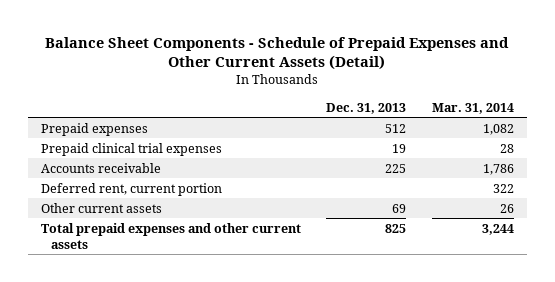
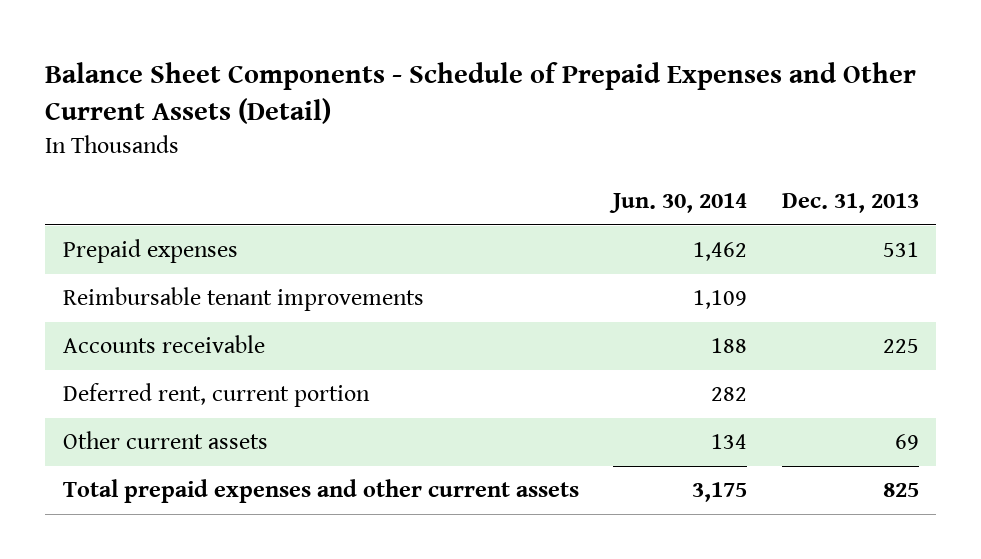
[431,102,514,114] Mar. 31, 2014 -> none
none -> [609,193,748,214] Jun. 30, 2014
[40,142,222,156] Prepaid clinical trial expenses -> none
[385,123,407,133] 512 -> [882,242,919,258] 531
none -> [62,287,424,312] Reimbursable tenant improvements

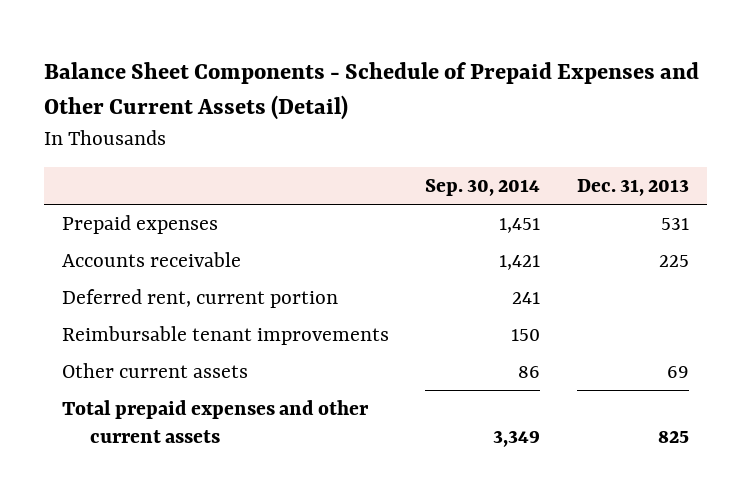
[609,193,748,214] Jun. 30, 2014 -> none
none -> [425,179,541,197] Sep. 30, 2014
[62,287,424,312] Reimbursable tenant improvements -> [62,325,390,345] Reimbursable tenant improvements

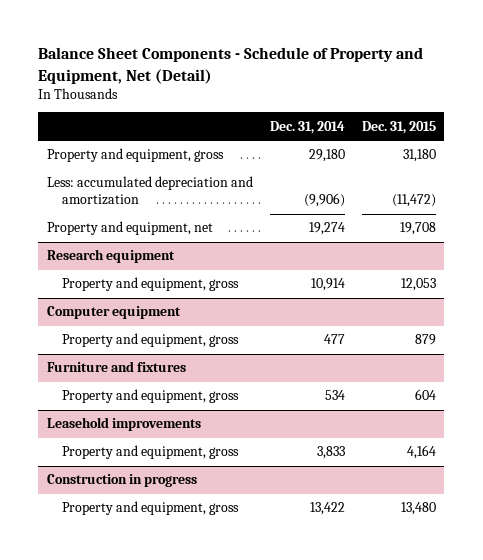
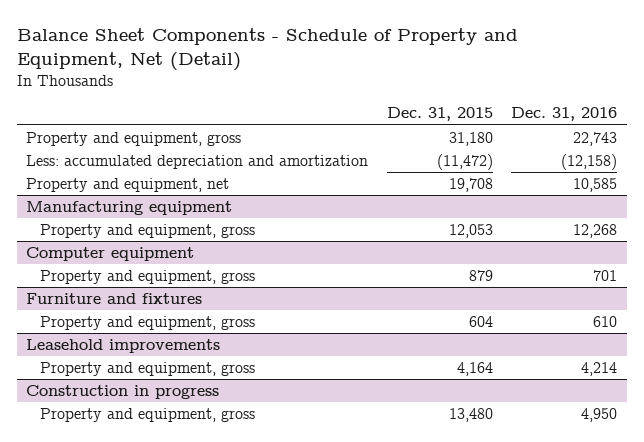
[269,120,345,134] Dec. 31, 2014 -> none
none -> [511,107,618,122] Dec. 31, 2016
[46,249,175,264] Research equipment -> [26,201,233,216] Manufacturing equipment

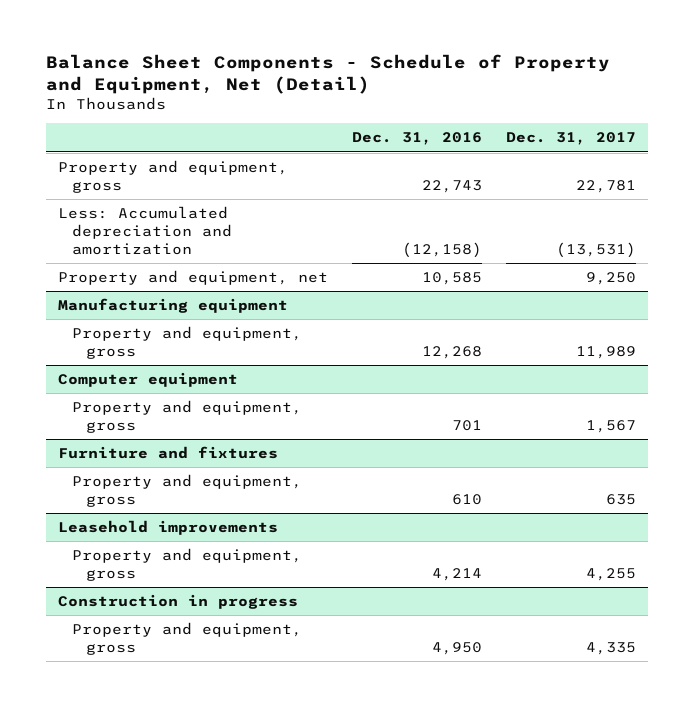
[386,107,493,122] Dec. 31, 2015 -> none
none -> [505,132,636,146] Dec. 31, 2017
[26,155,369,170] Less: accumulated depreciation and amortization -> [58,206,233,255] Less: Accumulated depreciation and amortization

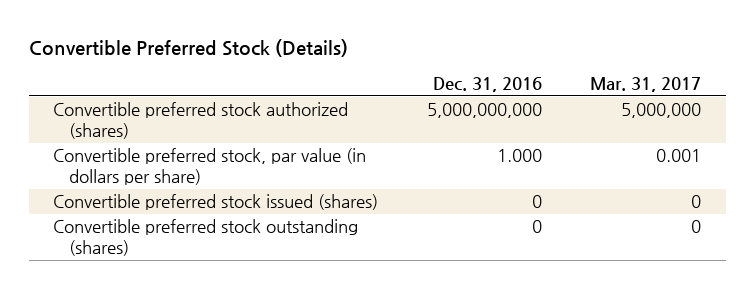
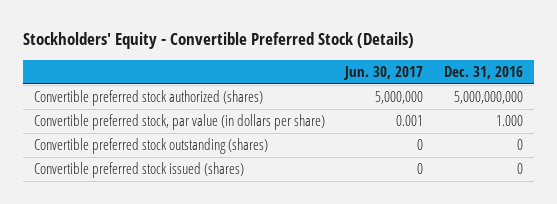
[28,39,348,58] Convertible Preferred Stock (Details) -> [23,32,415,50] Stockholders' Equity - Convertible Preferred Stock (Details)
[590,76,702,92] Mar. 31, 2017 -> none
none -> [343,65,424,80] Jun. 30, 2017
[53,194,379,211] Convertible preferred stock issued (shares) -> [33,162,244,179] Convertible preferred stock issued (shares)

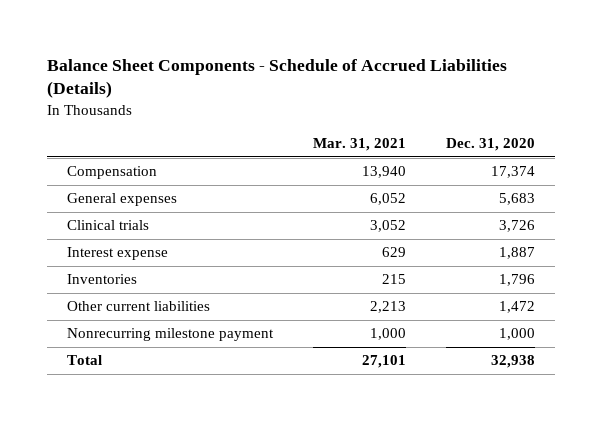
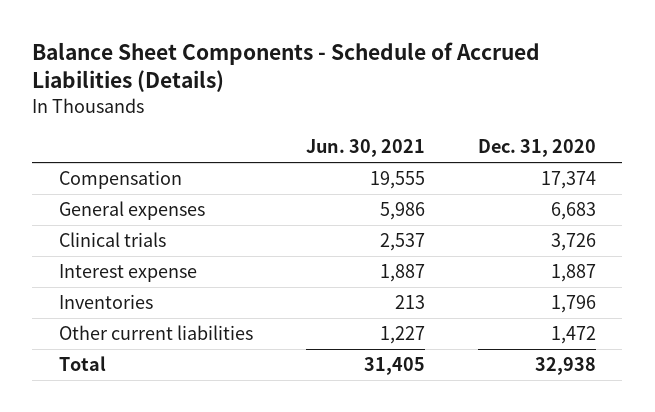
[313,138,407,152] Mar. 31, 2021 -> none
none -> [305,139,425,158] Jun. 30, 2021
[499,193,536,206] 5,683 -> [550,202,596,221] 6,683
[67,328,275,342] Nonrecurring milestone payment -> none

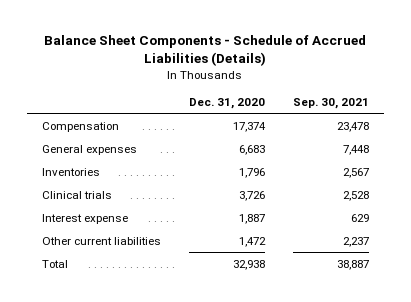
[305,139,425,158] Jun. 30, 2021 -> none
none -> [293,98,370,110] Sep. 30, 2021
[58,294,153,310] Inventories -> [41,167,100,176] Inventories

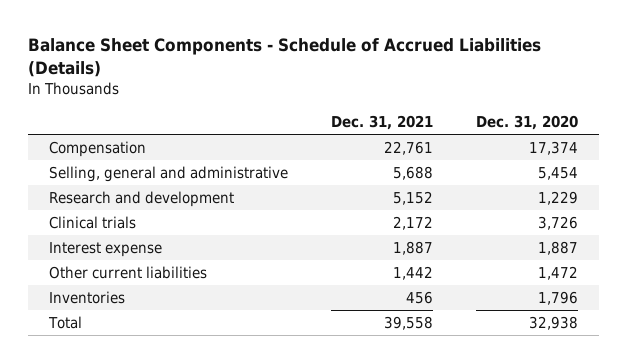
[293,98,370,110] Sep. 30, 2021 -> none
none -> [331,115,434,131] Dec. 31, 2021
[41,144,137,155] General expenses -> none
none -> [49,165,289,182] Selling, general and administrative
none -> [49,190,235,207] Research and development
[41,167,100,176] Inventories -> [49,290,126,304] Inventories

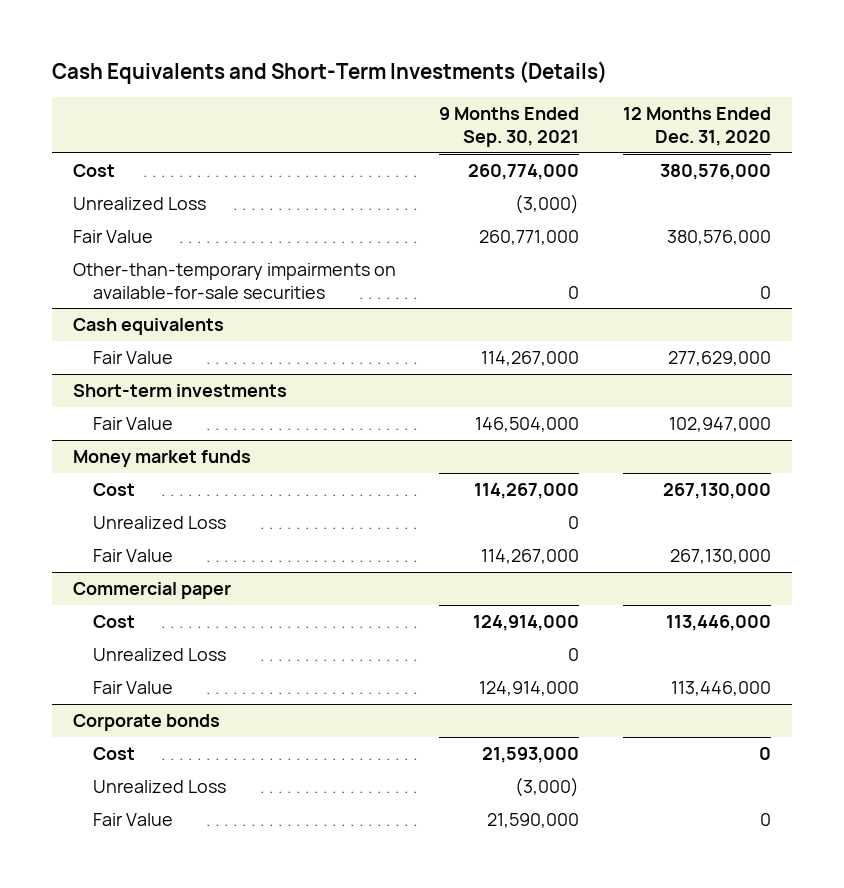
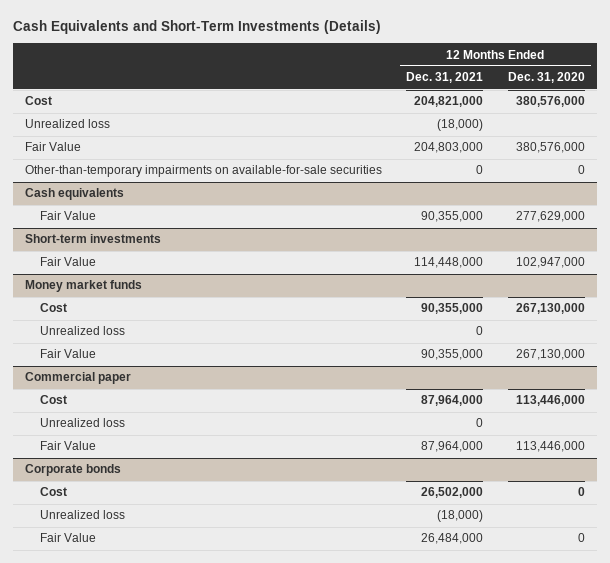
[439,106,580,147] 9 Months Ended Sep. 30, 2021 -> none
none -> [406,72,484,84] Dec. 31, 2021
[73,196,207,210] Unrealized Loss -> [25,119,111,129] Unrealized loss
[92,515,226,529] Unrealized Loss -> [39,326,125,336] Unrealized loss
[92,647,226,661] Unrealized Loss -> [39,418,125,428] Unrealized loss
[92,779,226,793] Unrealized Loss -> [39,510,125,520] Unrealized loss

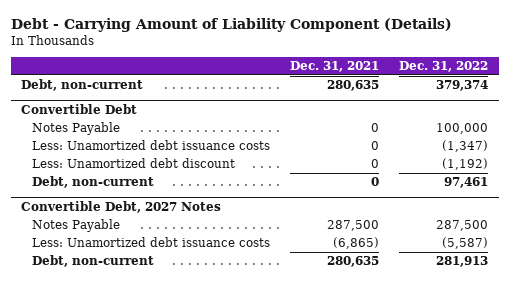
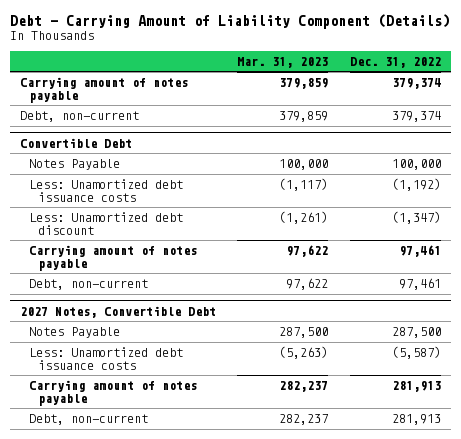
[290,61,380,73] Dec. 31, 2021 -> none
none -> [237,57,329,69] Mar. 31, 2023
none -> [20,77,189,104] Carrying amount of notes payable
[442,140,489,153] (1,347) -> [391,178,441,192] (1,192)
[442,158,489,171] (1,192) -> [391,211,441,225] (1,347)
none -> [29,245,198,272] Carrying amount of notes payable
[21,201,222,214] Convertible Debt, 2027 Notes -> [20,305,217,318] 2027 Notes, Convertible Debt
none -> [29,380,198,407] Carrying amount of notes payable

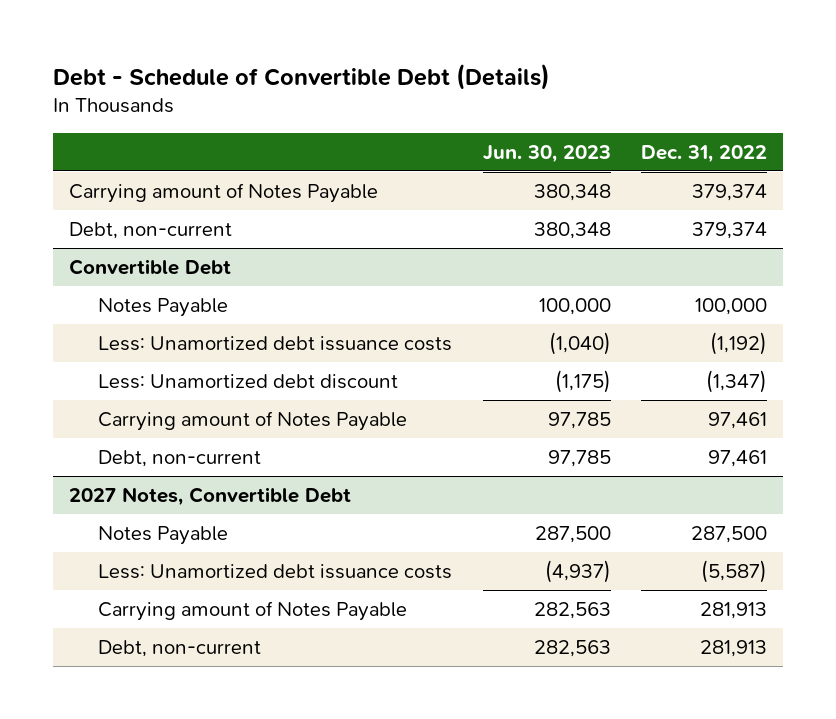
[9,14,450,30] Debt - Carrying Amount of Liability Component (Details) -> [53,63,551,90] Debt - Schedule of Convertible Debt (Details)
[237,57,329,69] Mar. 31, 2023 -> none
none -> [482,144,611,163] Jun. 30, 2023
[20,77,189,104] Carrying amount of notes payable -> [68,182,378,203] Carrying amount of Notes Payable
[29,245,198,272] Carrying amount of notes payable -> [98,410,408,431] Carrying amount of Notes Payable
[29,380,198,407] Carrying amount of notes payable -> [98,600,408,621] Carrying amount of Notes Payable

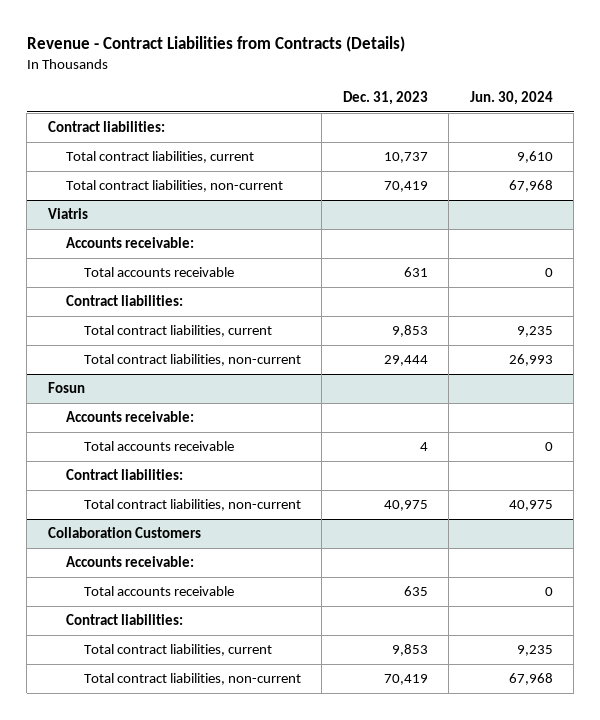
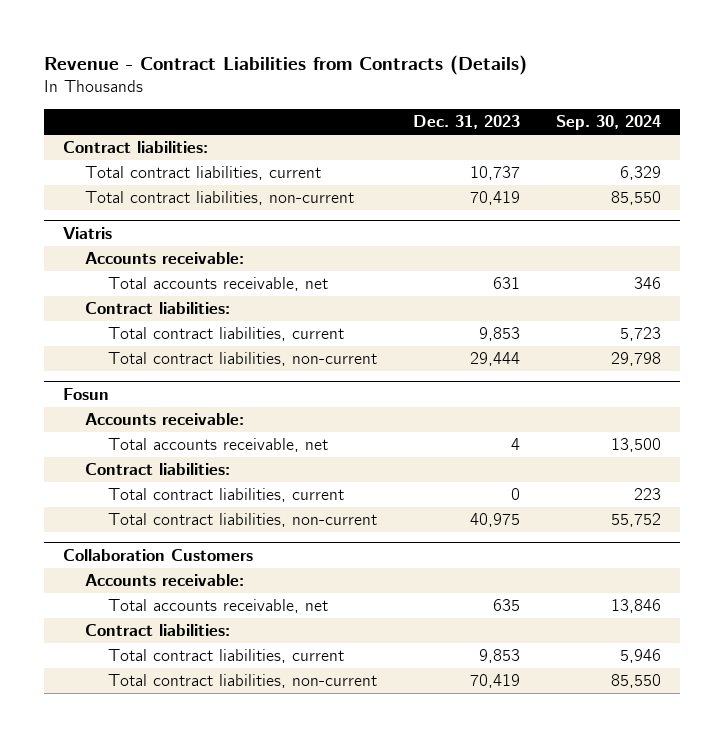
[469,90,553,105] Jun. 30, 2024 -> none
none -> [556,115,662,131] Sep. 30, 2024
[83,267,234,278] Total accounts receivable -> [107,277,328,292] Total accounts receivable, net
[83,441,234,452] Total accounts receivable -> [107,438,328,453] Total accounts receivable, net
none -> [107,488,344,503] Total contract liabilities, current
[83,586,234,597] Total accounts receivable -> [107,599,328,614] Total accounts receivable, net

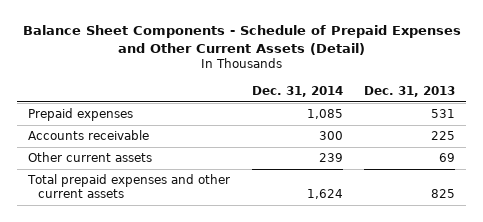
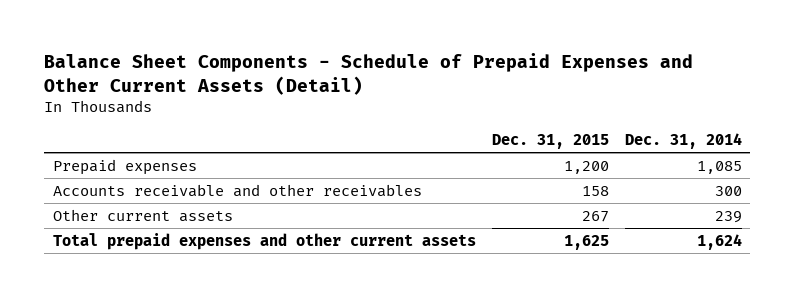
[364,85,456,97] Dec. 31, 2013 -> none
none -> [491,134,609,150] Dec. 31, 2015
[28,130,150,141] Accounts receivable -> [52,183,422,197] Accounts receivable and other receivables

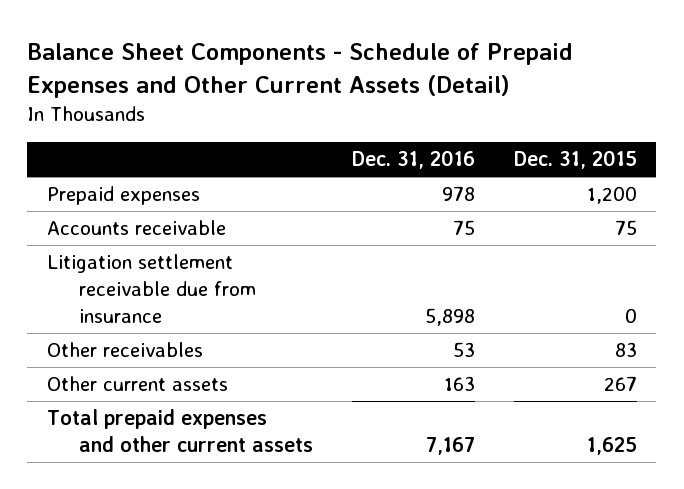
[624,133,742,150] Dec. 31, 2014 -> none
none -> [351,150,475,170] Dec. 31, 2016
[52,183,422,197] Accounts receivable and other receivables -> [46,219,226,235] Accounts receivable
[581,185,609,196] 158 -> [614,219,637,235] 75
none -> [46,253,257,324] Litigation settlement receivable due from insurance
none -> [46,341,203,357] Other receivables

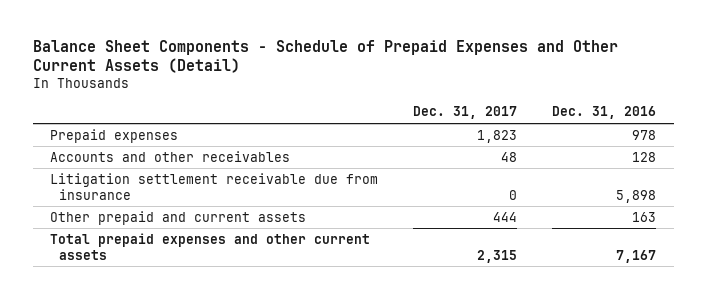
[513,150,637,170] Dec. 31, 2015 -> none
none -> [413,106,518,120] Dec. 31, 2017
[46,219,226,235] Accounts receivable -> [50,150,291,162] Accounts and other receivables
[452,219,475,235] 75 -> [632,151,657,162] 128
[46,341,203,357] Other receivables -> none
[46,375,228,391] Other current assets -> [50,210,307,225] Other prepaid and current assets

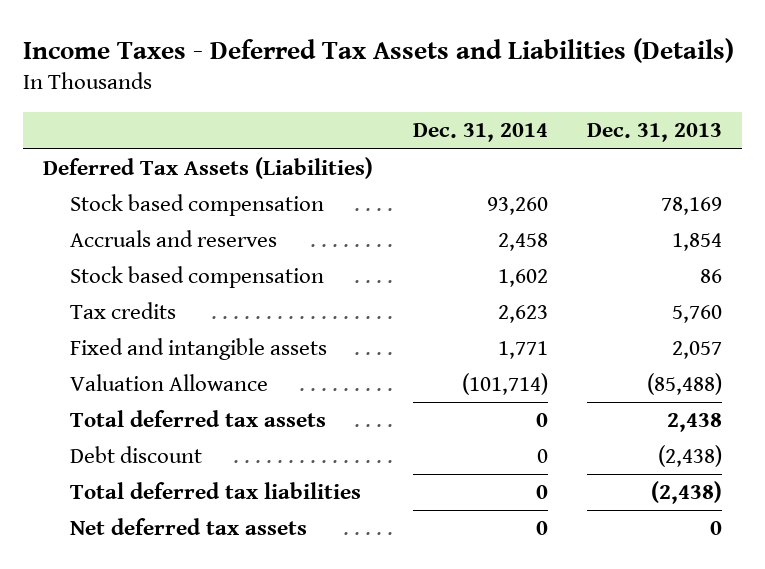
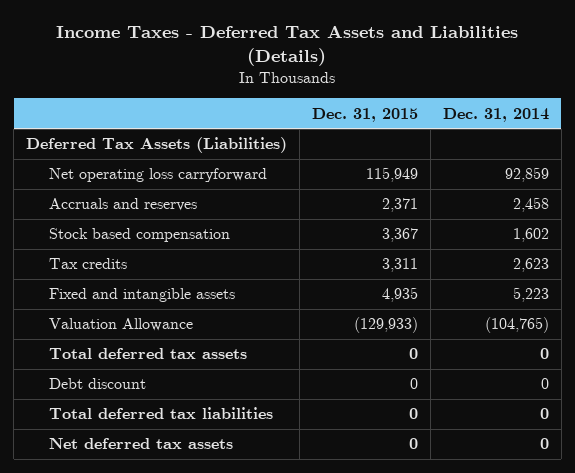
[587,123,723,143] Dec. 31, 2013 -> none
none -> [311,107,418,122] Dec. 31, 2015
[70,194,325,217] Stock based compensation -> none
none -> [48,168,267,183] Net operating loss carryforward
[497,341,548,360] 1,771 -> [512,287,549,303] 5,223
[461,373,548,396] (101,714) -> [484,317,549,334] (104,765)

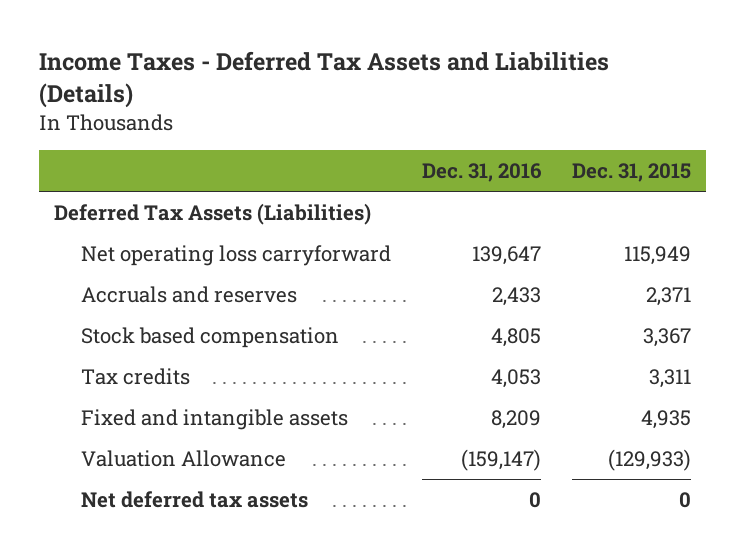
[442,107,549,122] Dec. 31, 2014 -> none
none -> [421,163,542,183] Dec. 31, 2016
[48,348,247,360] Total deferred tax assets -> none
[48,378,146,390] Debt discount -> none
[48,407,273,420] Total deferred tax liabilities -> none

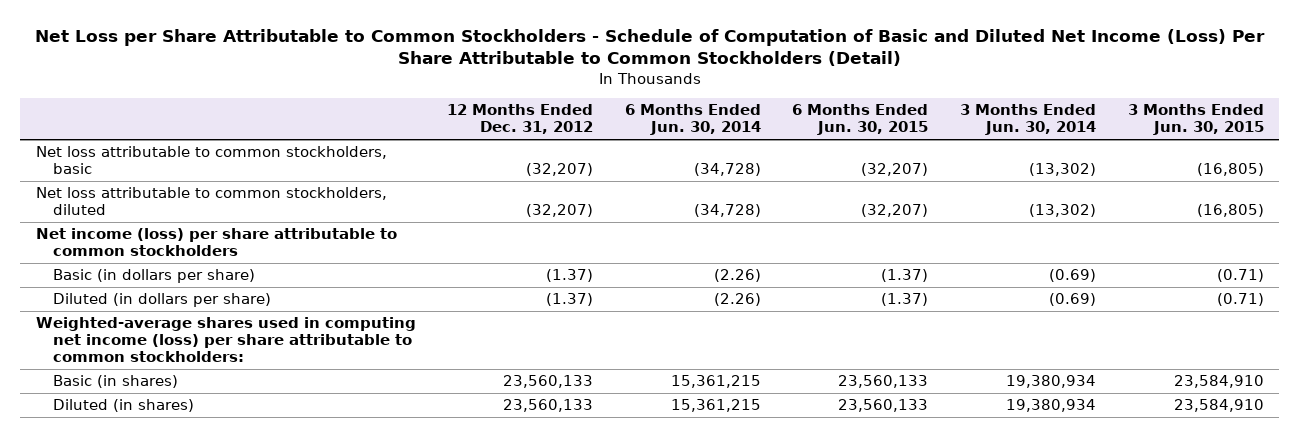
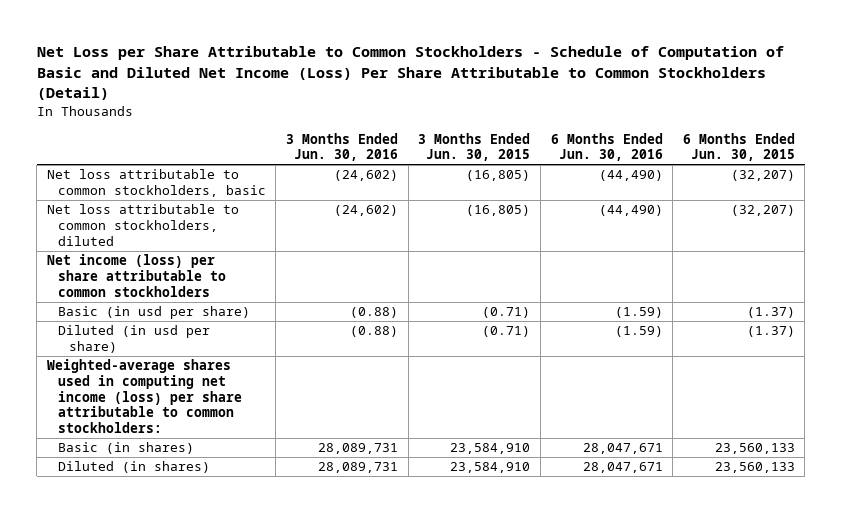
[447,104,594,135] 12 Months Ended Dec. 31, 2012 -> none
[624,104,761,136] 6 Months Ended Jun. 30, 2014 -> none
[960,104,1097,136] 3 Months Ended Jun. 30, 2014 -> none
none -> [286,132,399,162] 3 Months Ended Jun. 30, 2016
none -> [550,132,663,162] 6 Months Ended Jun. 30, 2016
[53,269,256,284] Basic (in dollars per share) -> [57,306,250,320] Basic (in usd per share)
[53,293,272,308] Diluted (in dollars per share) -> [57,325,210,354] Diluted (in usd per share)

